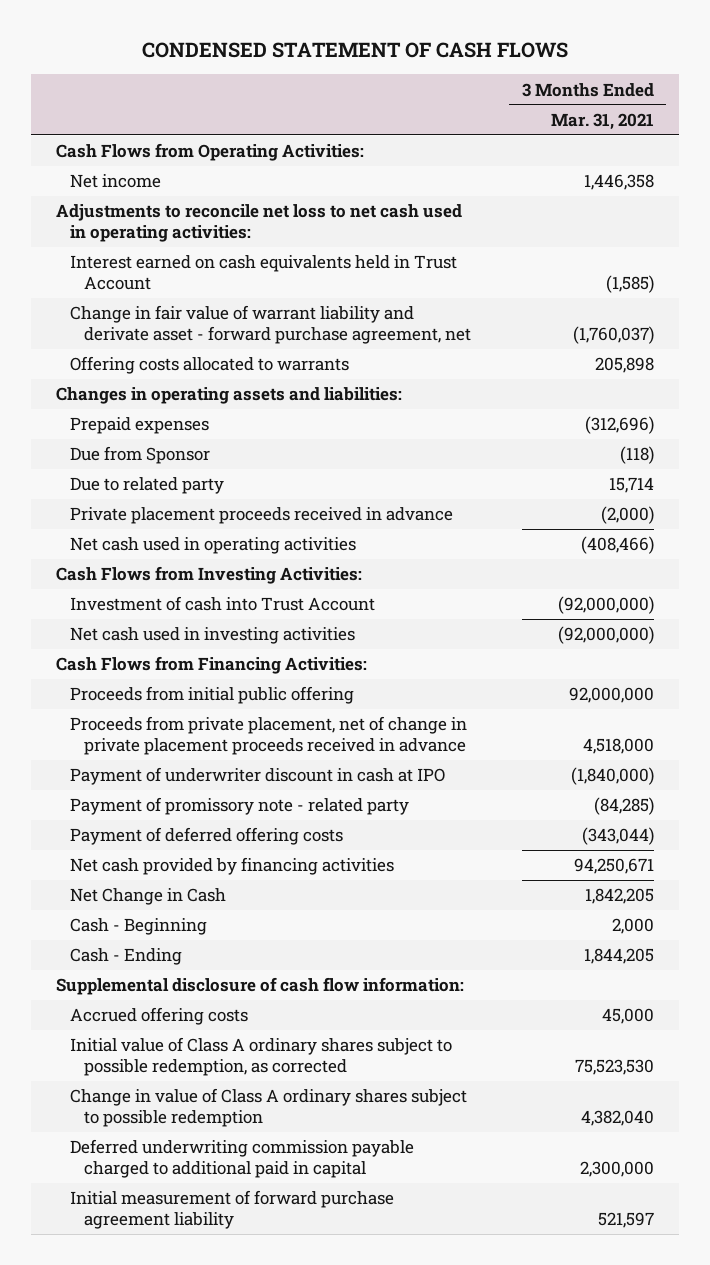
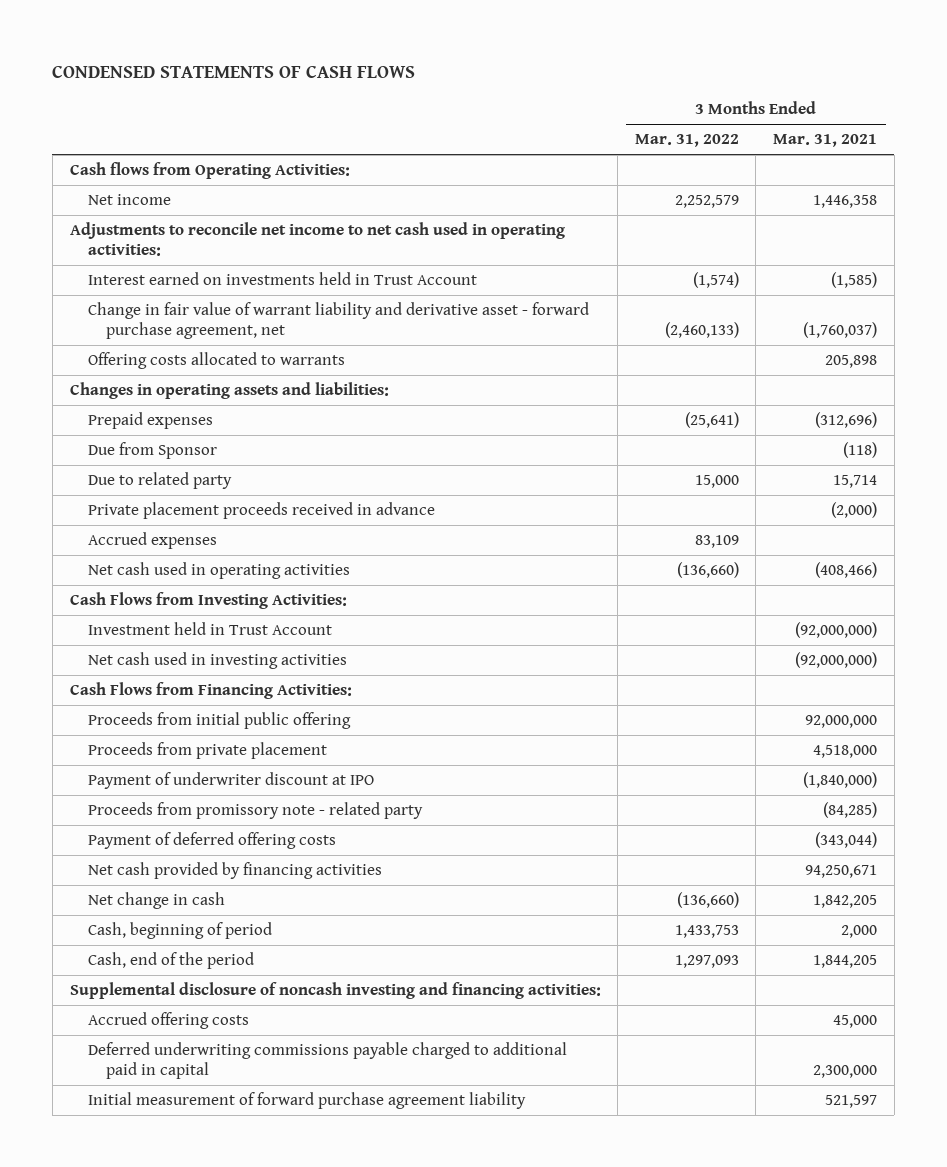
[141,42,568,59] CONDENSED STATEMENT OF CASH FLOWS -> [52,64,416,78] CONDENSED STATEMENTS OF CASH FLOWS
none -> [634,134,739,148] Mar. 31, 2022
[55,143,364,162] Cash Flows from Operating Activities: -> [69,162,350,180] Cash flows from Operating Activities:
[55,204,462,242] Adjustments to reconcile net loss to net cash used in operating activities: -> [69,222,565,257] Adjustments to reconcile net income to net cash used in operating activities:
[70,255,458,290] Interest earned on cash equivalents held in Trust Account -> [87,272,477,286] Interest earned on investments held in Trust Account
[70,305,472,344] Change in fair value of warrant liability and derivate asset - forward purchase agreement, net -> [87,302,589,340] Change in fair value of warrant liability and derivative asset - forward purchase agreement, net
none -> [87,532,217,550] Accrued expenses
[70,596,376,612] Investment of cash into Trust Account -> [87,622,332,636] Investment held in Trust Account
[70,716,468,755] Proceeds from private placement, net of change in private placement proceeds received in advance -> [87,742,327,760] Proceeds from private placement
[70,767,446,786] Payment of underwriter discount in cash at IPO -> [87,772,374,790] Payment of underwriter discount at IPO
[70,797,410,816] Payment of promissory note - related party -> [87,802,423,820] Proceeds from promissory note - related party
[70,888,227,906] Net Change in Cash -> [87,892,225,910] Net change in cash
[70,918,208,936] Cash - Beginning -> [87,922,272,940] Cash, beginning of period
[70,948,183,966] Cash - Ending -> [87,952,254,970] Cash, end of the period
[55,977,464,996] Supplemental disclosure of cash flow information: -> [69,982,601,1000] Supplemental disclosure of noncash investing and financing activities:
[70,1037,453,1076] Initial value of Class A ordinary shares subject to possible redemption, as corrected -> none
[70,1088,468,1127] Change in value of Class A ordinary shares subject to possible redemption -> none
[70,1139,415,1178] Deferred underwriting commission payable charged to additional paid in capital -> [87,1042,567,1080] Deferred underwriting commissions payable charged to additional paid in capital

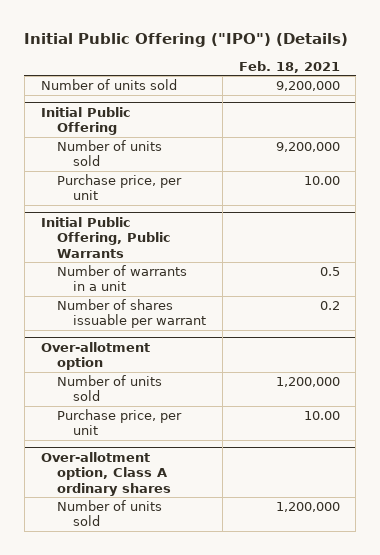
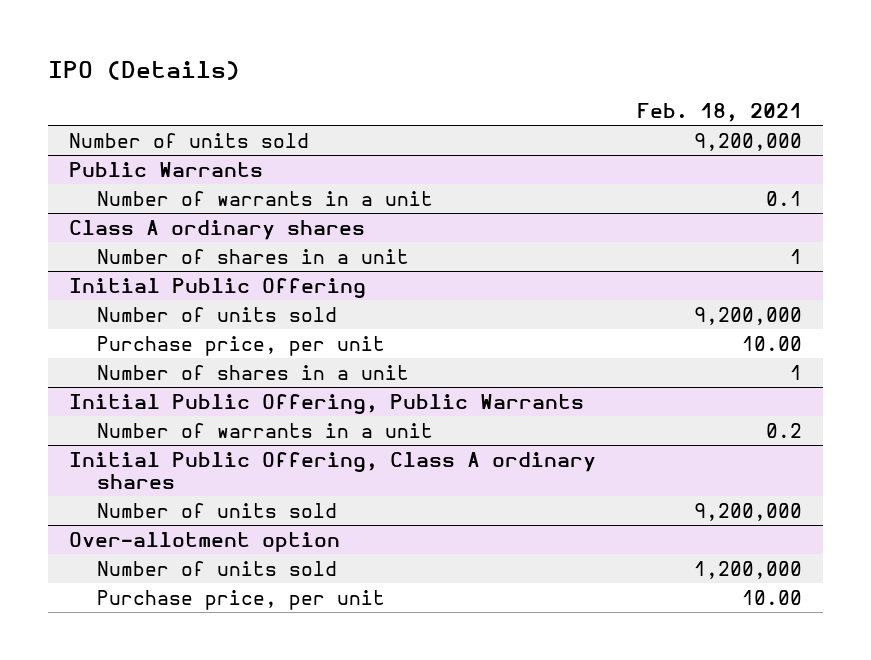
[24,33,349,48] Initial Public Offering ("IPO") (Details) -> [48,60,241,80] IPO (Details)
none -> [69,161,264,177] Public Warrants
none -> [96,190,433,206] Number of warrants in a unit
none -> [69,219,366,240] Class A ordinary shares
none -> [96,248,409,264] Number of shares in a unit
none -> [96,364,409,380] Number of shares in a unit
[56,298,206,329] Number of shares issuable per warrant -> none
[319,266,340,276] 0.5 -> [766,422,803,438] 0.2
none -> [69,451,597,489] Initial Public Offering, Class A ordinary shares
none -> [96,502,337,518] Number of units sold
[40,451,171,496] Over-allotment option, Class A ordinary shares -> none
[56,499,162,527] Number of units sold -> none

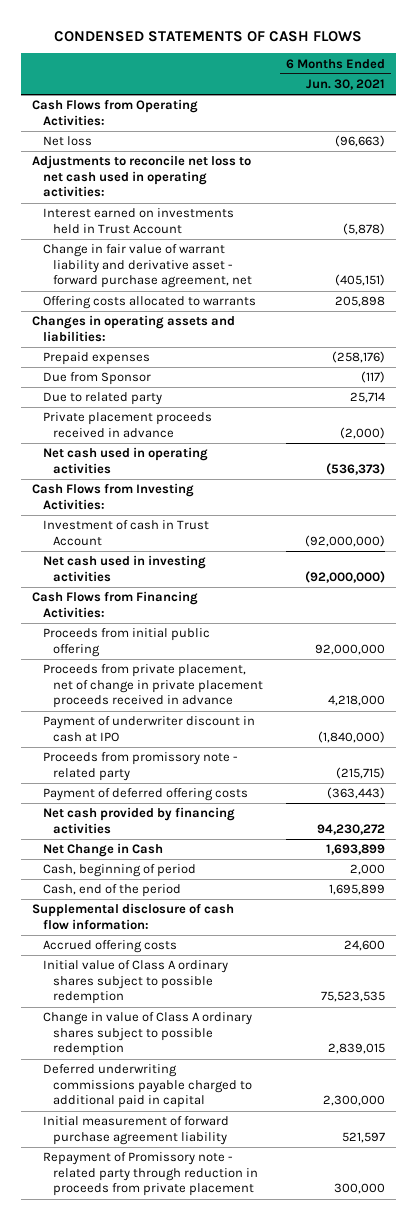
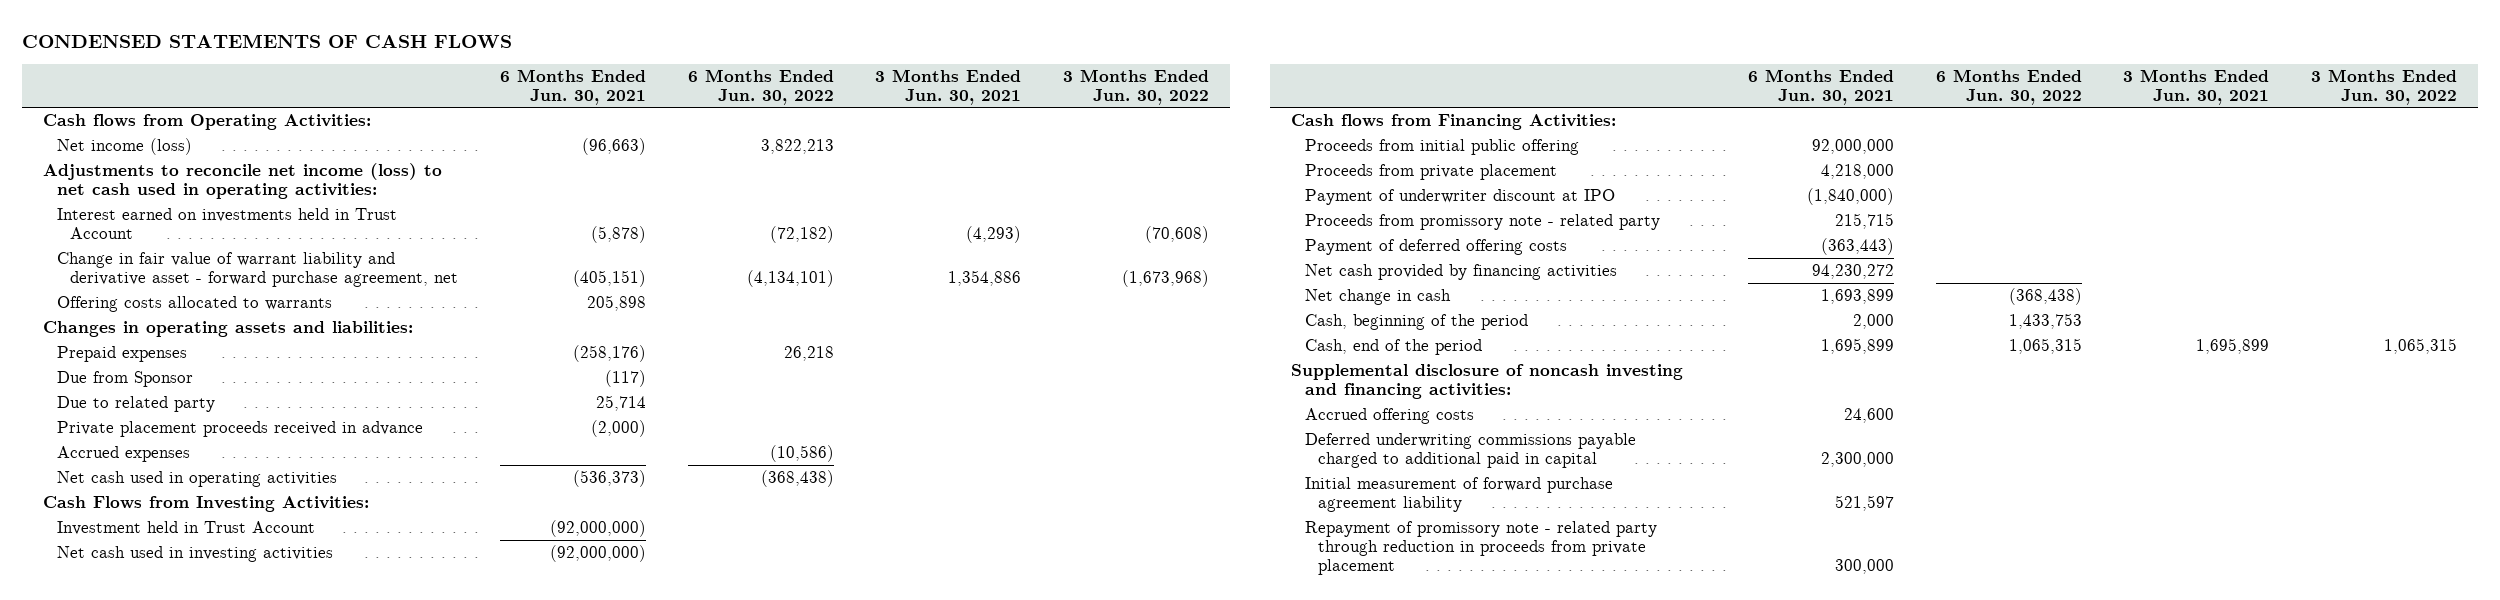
none -> [687,68,834,105] 6 Months Ended Jun. 30, 2022
none -> [875,68,1022,105] 3 Months Ended Jun. 30, 2021
none -> [1062,68,1209,105] 3 Months Ended Jun. 30, 2022
[31,99,198,126] Cash Flows from Operating Activities: -> [43,113,372,130] Cash flows from Operating Activities:
[42,136,92,147] Net loss -> [56,137,192,155] Net income (loss)
[31,155,251,198] Adjustments to reconcile net loss to net cash used in operating activities: -> [43,162,443,199] Adjustments to reconcile net income (loss) to net cash used in operating activities:
none -> [56,445,190,462] Accrued expenses
[42,520,209,546] Investment of cash in Trust Account -> [56,520,315,535] Investment held in Trust Account
[31,591,198,618] Cash Flows from Financing Activities: -> [1291,113,1617,130] Cash flows from Financing Activities:
[42,664,264,709] Proceeds from private placement, net of change in private placement proceeds received in advance -> [1304,163,1557,180] Proceeds from private placement
[42,716,255,742] Payment of underwriter discount in cash at IPO -> [1304,188,1615,205] Payment of underwriter discount at IPO
[336,766,386,779] (215,715) -> [1835,212,1895,229] 215,715
[42,843,163,858] Net Change in Cash -> [1304,288,1451,305] Net change in cash
[42,864,196,878] Cash, beginning of period -> [1304,313,1528,330] Cash, beginning of the period
[31,903,234,930] Supplemental disclosure of cash flow information: -> [1291,363,1684,399] Supplemental disclosure of noncash investing and financing activities:
[42,960,228,1005] Initial value of Class A ordinary shares subject to possible redemption -> none
[42,1012,252,1057] Change in value of Class A ordinary shares subject to possible redemption -> none
[42,1152,259,1197] Repayment of Promissory note - related party through reduction in proceeds from private placement -> [1304,520,1657,576] Repayment of promissory note - related party through reduction in proceeds from private placement

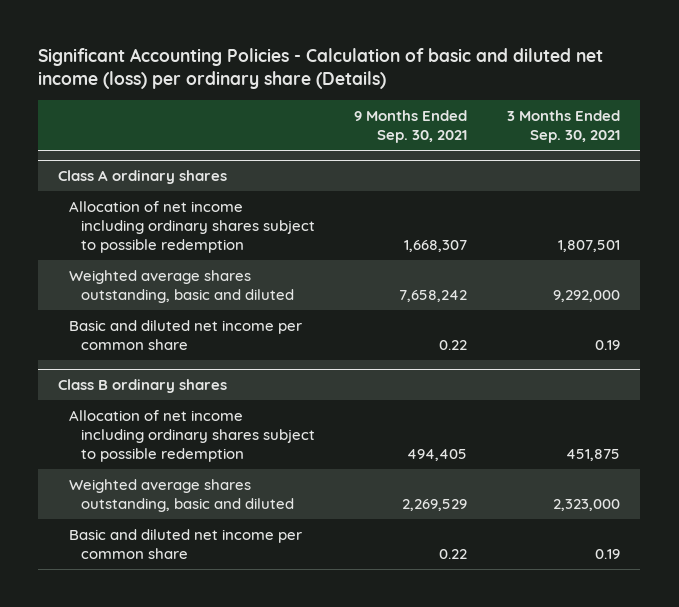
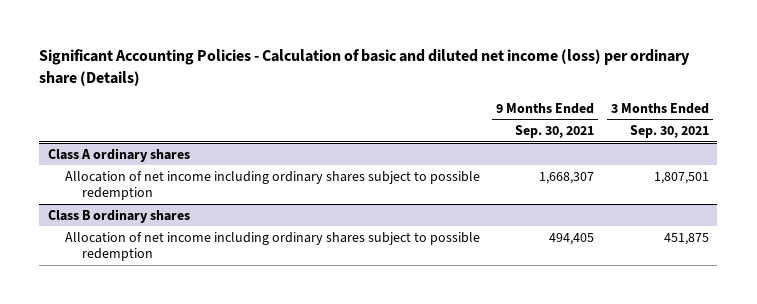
[69,269,294,303] Weighted average shares outstanding, basic and diluted -> none
[69,319,303,350] Basic and diluted net income per common share -> none
[69,478,294,512] Weighted average shares outstanding, basic and diluted -> none
[69,528,303,559] Basic and diluted net income per common share -> none

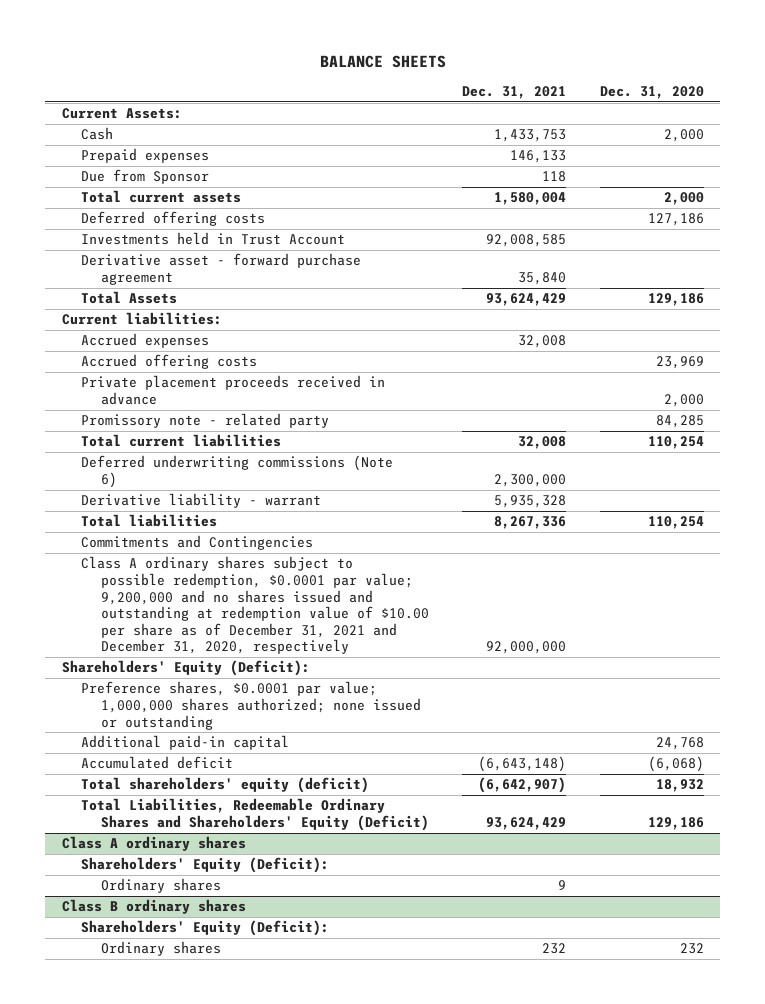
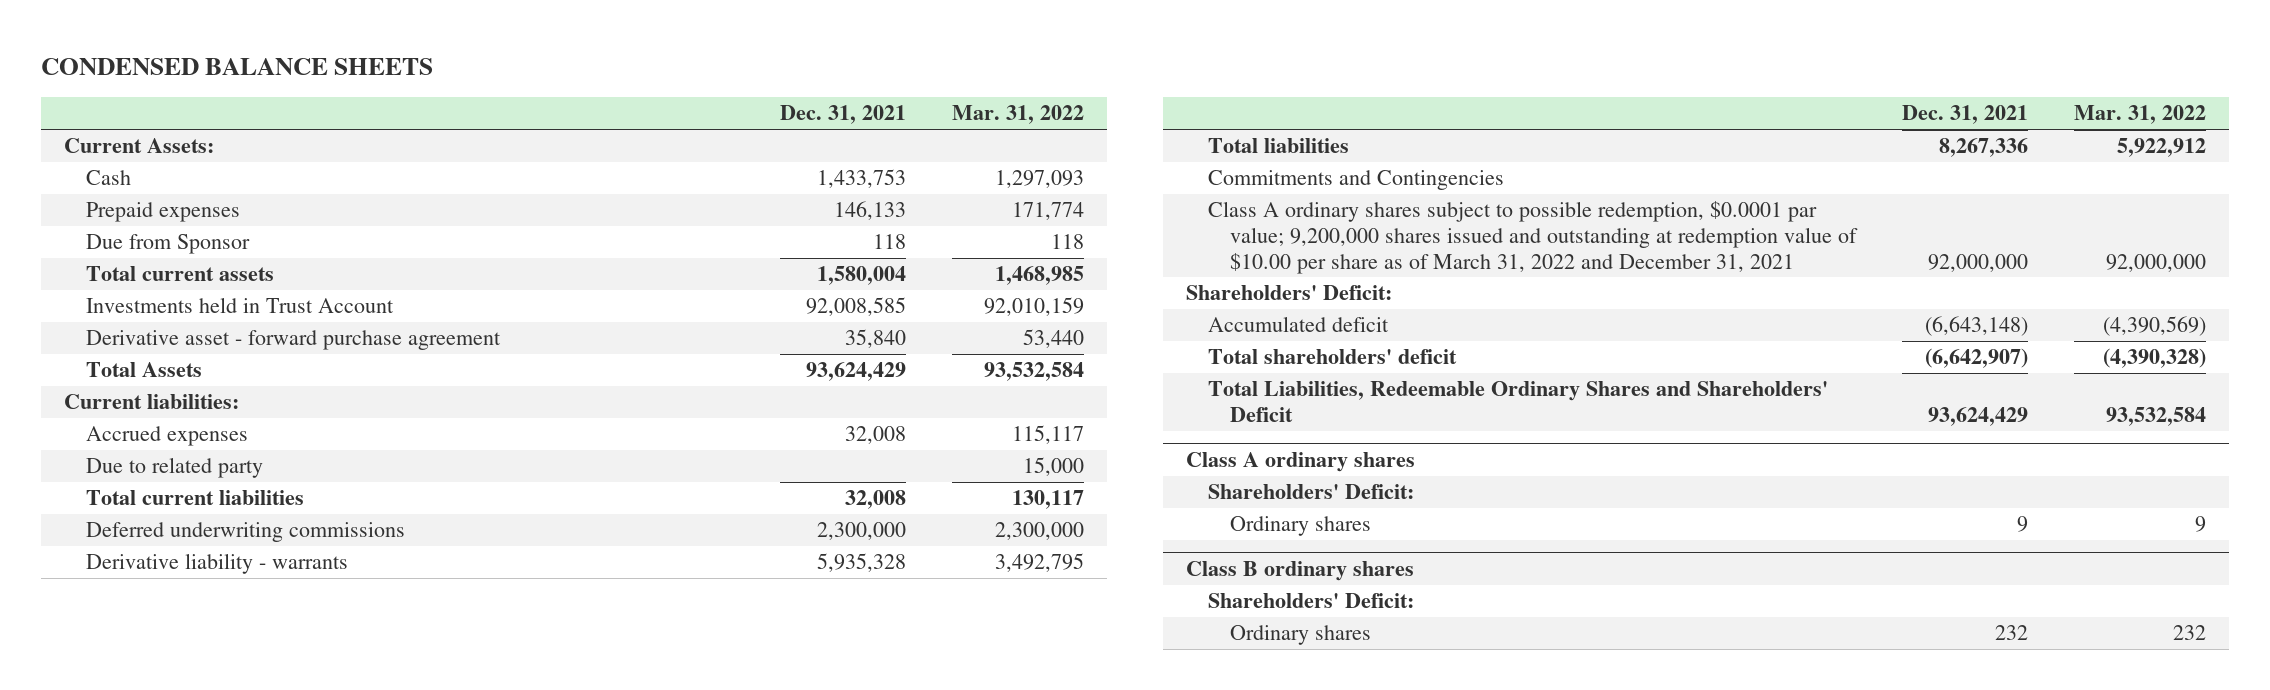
[319,54,446,68] BALANCE SHEETS -> [40,58,433,76] CONDENSED BALANCE SHEETS
[599,85,704,99] Dec. 31, 2020 -> none
none -> [952,105,1085,125] Mar. 31, 2022
[81,211,266,227] Deferred offering costs -> none
[81,354,258,370] Accrued offering costs -> none
[81,375,386,405] Private placement proceeds received in advance -> none
[81,413,330,429] Promissory note - related party -> none
none -> [86,457,264,479] Due to related party
[81,455,394,488] Deferred underwriting commissions (Note 6) -> [86,522,406,543] Deferred underwriting commissions
[81,493,322,509] Derivative liability - warrant -> [86,553,349,575] Derivative liability - warrants
[81,681,421,730] Preference shares, $0.0001 par value; 1,000,000 shares authorized; none issued or outstanding -> none
[81,735,290,751] Additional paid-in capital -> none
[81,556,429,655] Class A ordinary shares subject to possible redemption, $0.0001 par value; 9,200,000 and no shares issued and outstanding at redemption value of $10.00 per share as of December 31, 2021 and December 31, 2020, respectively -> [1207,201,1858,274] Class A ordinary shares subject to possible redemption, $0.0001 par value; 9,200,000 shares issued and outstanding at redemption value of $10.00 per share as of March 31, 2022 and December 31, 2021
[61,660,310,677] Shareholders' Equity (Deficit): -> [1185,285,1392,301] Shareholders' Deficit:
[81,777,370,794] Total shareholders' equity (deficit) -> [1207,349,1457,365] Total shareholders' deficit
[81,798,429,831] Total Liabilities, Redeemable Ordinary Shares and Shareholders' Equity (Deficit) -> [1207,381,1828,422] Total Liabilities, Redeemable Ordinary Shares and Shareholders' Deficit
[81,857,330,874] Shareholders' Equity (Deficit): -> [1207,484,1414,500] Shareholders' Deficit:
[81,920,330,937] Shareholders' Equity (Deficit): -> [1207,593,1414,609] Shareholders' Deficit:

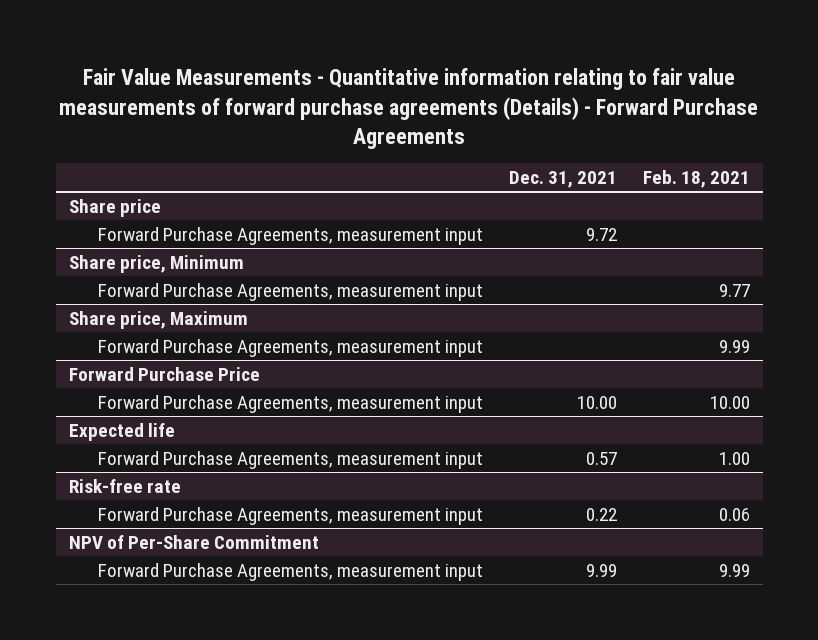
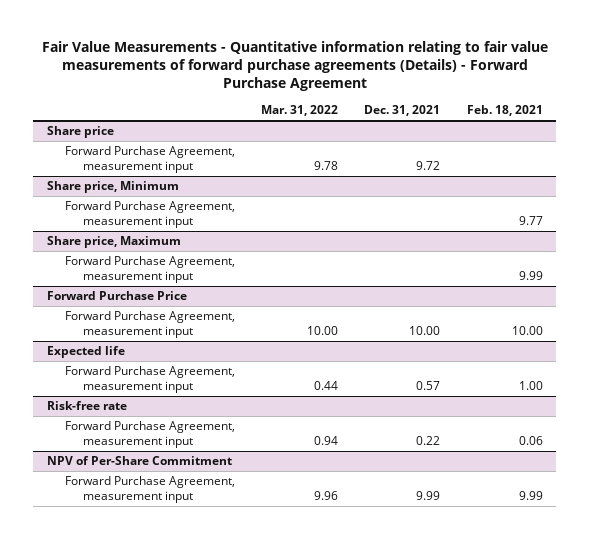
[59,68,759,150] Fair Value Measurements - Quantitative information relating to fair value measurements of forward purchase agreements (Details) - Forward Purchase Agreements -> [41,40,548,92] Fair Value Measurements - Quantitative information relating to fair value measurements of forward purchase agreements (Details) - Forward Purchase Agreement
none -> [260,105,338,117] Mar. 31, 2022
[97,226,483,245] Forward Purchase Agreements, measurement input -> [64,146,235,173] Forward Purchase Agreement, measurement input
[97,282,483,301] Forward Purchase Agreements, measurement input -> [64,201,235,228] Forward Purchase Agreement, measurement input
[97,338,483,357] Forward Purchase Agreements, measurement input -> [64,256,235,283] Forward Purchase Agreement, measurement input
[97,394,483,413] Forward Purchase Agreements, measurement input -> [64,311,235,338] Forward Purchase Agreement, measurement input
[97,450,483,469] Forward Purchase Agreements, measurement input -> [64,366,235,393] Forward Purchase Agreement, measurement input
[97,506,483,525] Forward Purchase Agreements, measurement input -> [64,421,235,448] Forward Purchase Agreement, measurement input
[97,562,483,581] Forward Purchase Agreements, measurement input -> [64,476,235,503] Forward Purchase Agreement, measurement input

